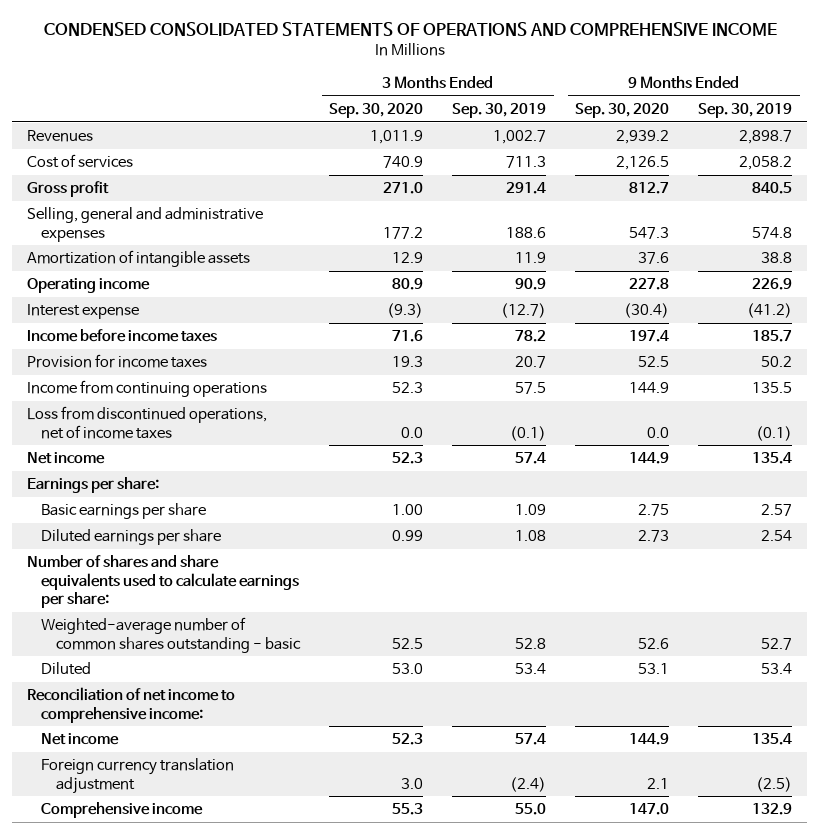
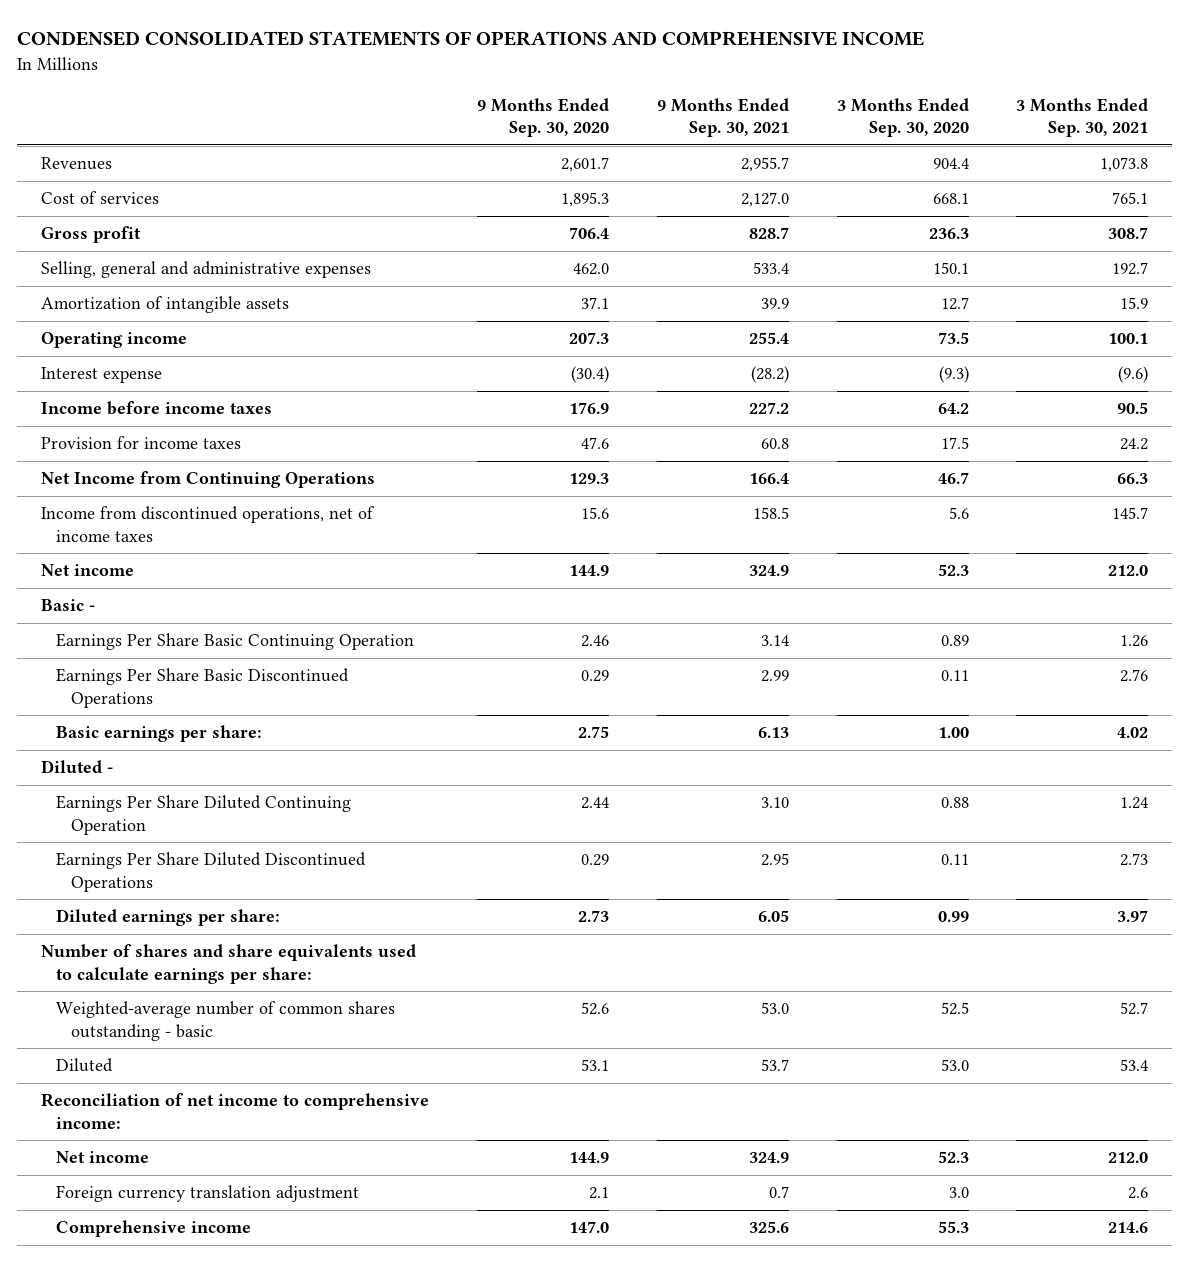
[452,103,547,119] Sep. 30, 2019 -> none
[698,103,793,119] Sep. 30, 2019 -> none
none -> [656,97,789,138] 9 Months Ended Sep. 30, 2021
none -> [1016,97,1149,138] 3 Months Ended Sep. 30, 2021
[370,130,424,145] 1,011.9 -> [932,158,969,170] 904.4
[616,130,670,145] 2,939.2 -> [561,157,610,173] 2,601.7
[383,156,424,169] 740.9 -> [932,193,969,205] 668.1
[616,156,670,171] 2,126.5 -> [561,192,610,208] 1,895.3
[383,182,424,195] 271.0 -> [928,228,969,240] 236.3
[629,182,670,195] 812.7 -> [569,227,610,240] 706.4
[383,226,424,239] 177.2 -> [932,262,969,275] 150.1
[629,226,670,239] 547.3 -> [573,263,610,276] 462.0
[392,252,424,264] 12.9 -> [940,297,969,311] 12.7
[638,252,670,265] 37.6 -> [581,297,610,310] 37.1
[392,278,424,291] 80.9 -> [937,332,969,345] 73.5
[629,278,670,291] 227.8 -> [569,332,610,345] 207.3
[392,330,424,343] 71.6 -> [937,403,969,415] 64.2
[629,330,670,343] 197.4 -> [569,402,610,415] 176.9
[392,356,424,368] 19.3 -> [940,437,969,450] 17.5
[638,356,670,368] 52.5 -> [581,437,610,450] 47.6
[26,380,267,398] Income from continuing operations -> [41,471,376,489] Net Income from Continuing Operations
[392,382,424,394] 52.3 -> [937,472,969,485] 46.7
[629,382,670,394] 144.9 -> [569,473,610,485] 129.3
[26,406,267,439] Loss from discontinued operations, net of income taxes -> [41,506,376,542] Income from discontinued operations, net of income taxes
[401,426,424,438] 0.0 -> [948,507,969,520] 5.6
[647,426,670,438] 0.0 -> [581,507,610,520] 15.6
[26,477,159,494] Earnings per share: -> [41,599,96,612] Basic -
none -> [56,633,415,651] Earnings Per Share Basic Continuing Operation
none -> [56,668,350,708] Earnings Per Share Basic Discontinued Operations
[41,503,207,520] Basic earnings per share -> [56,725,263,743] Basic earnings per share:
none -> [41,760,114,774] Diluted -
none -> [56,795,352,835] Earnings Per Share Diluted Continuing Operation
none -> [56,852,367,892] Earnings Per Share Diluted Discontinued Operations
[41,529,222,546] Diluted earnings per share -> [56,909,281,927] Diluted earnings per share:

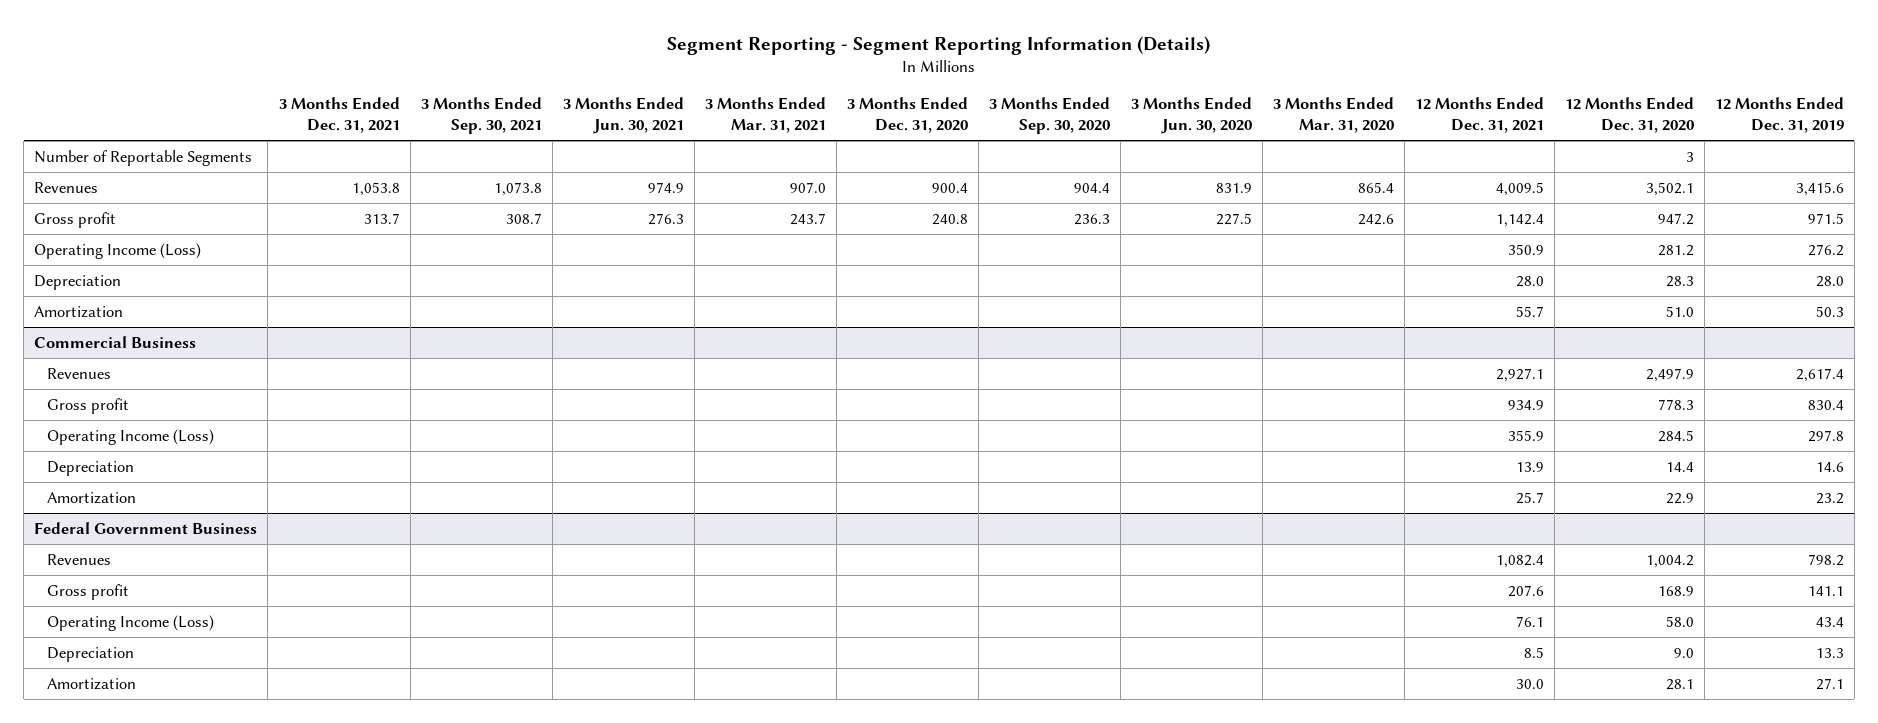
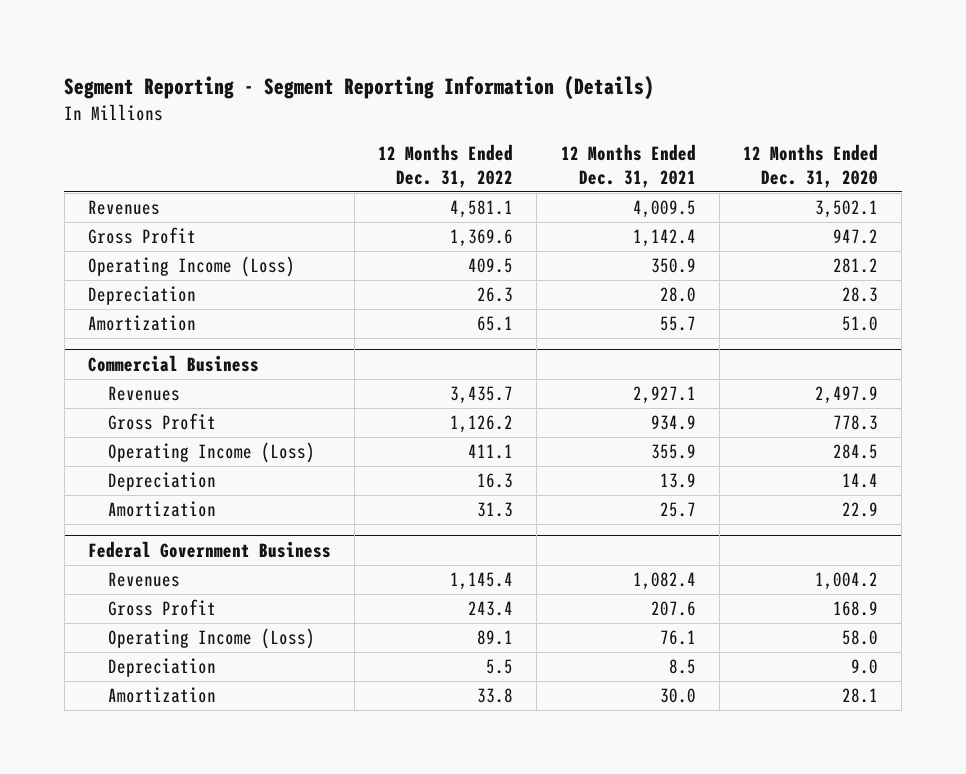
[278,97,400,134] 3 Months Ended Dec. 31, 2021 -> none
[420,97,542,135] 3 Months Ended Sep. 30, 2021 -> none
[562,97,684,135] 3 Months Ended Jun. 30, 2021 -> none
[704,97,826,134] 3 Months Ended Mar. 31, 2021 -> none
[846,97,968,134] 3 Months Ended Dec. 31, 2020 -> none
[988,97,1110,135] 3 Months Ended Sep. 30, 2020 -> none
[1130,97,1252,135] 3 Months Ended Jun. 30, 2020 -> none
[1272,97,1394,134] 3 Months Ended Mar. 31, 2020 -> none
[1714,97,1844,134] 12 Months Ended Dec. 31, 2019 -> none
none -> [378,144,514,188] 12 Months Ended Dec. 31, 2022
[34,149,253,166] Number of Reportable Segments -> none
[34,211,117,228] Gross profit -> [87,227,196,245] Gross Profit
[46,397,129,414] Gross profit -> [108,413,217,431] Gross Profit
[46,583,129,600] Gross profit -> [108,599,217,617] Gross Profit

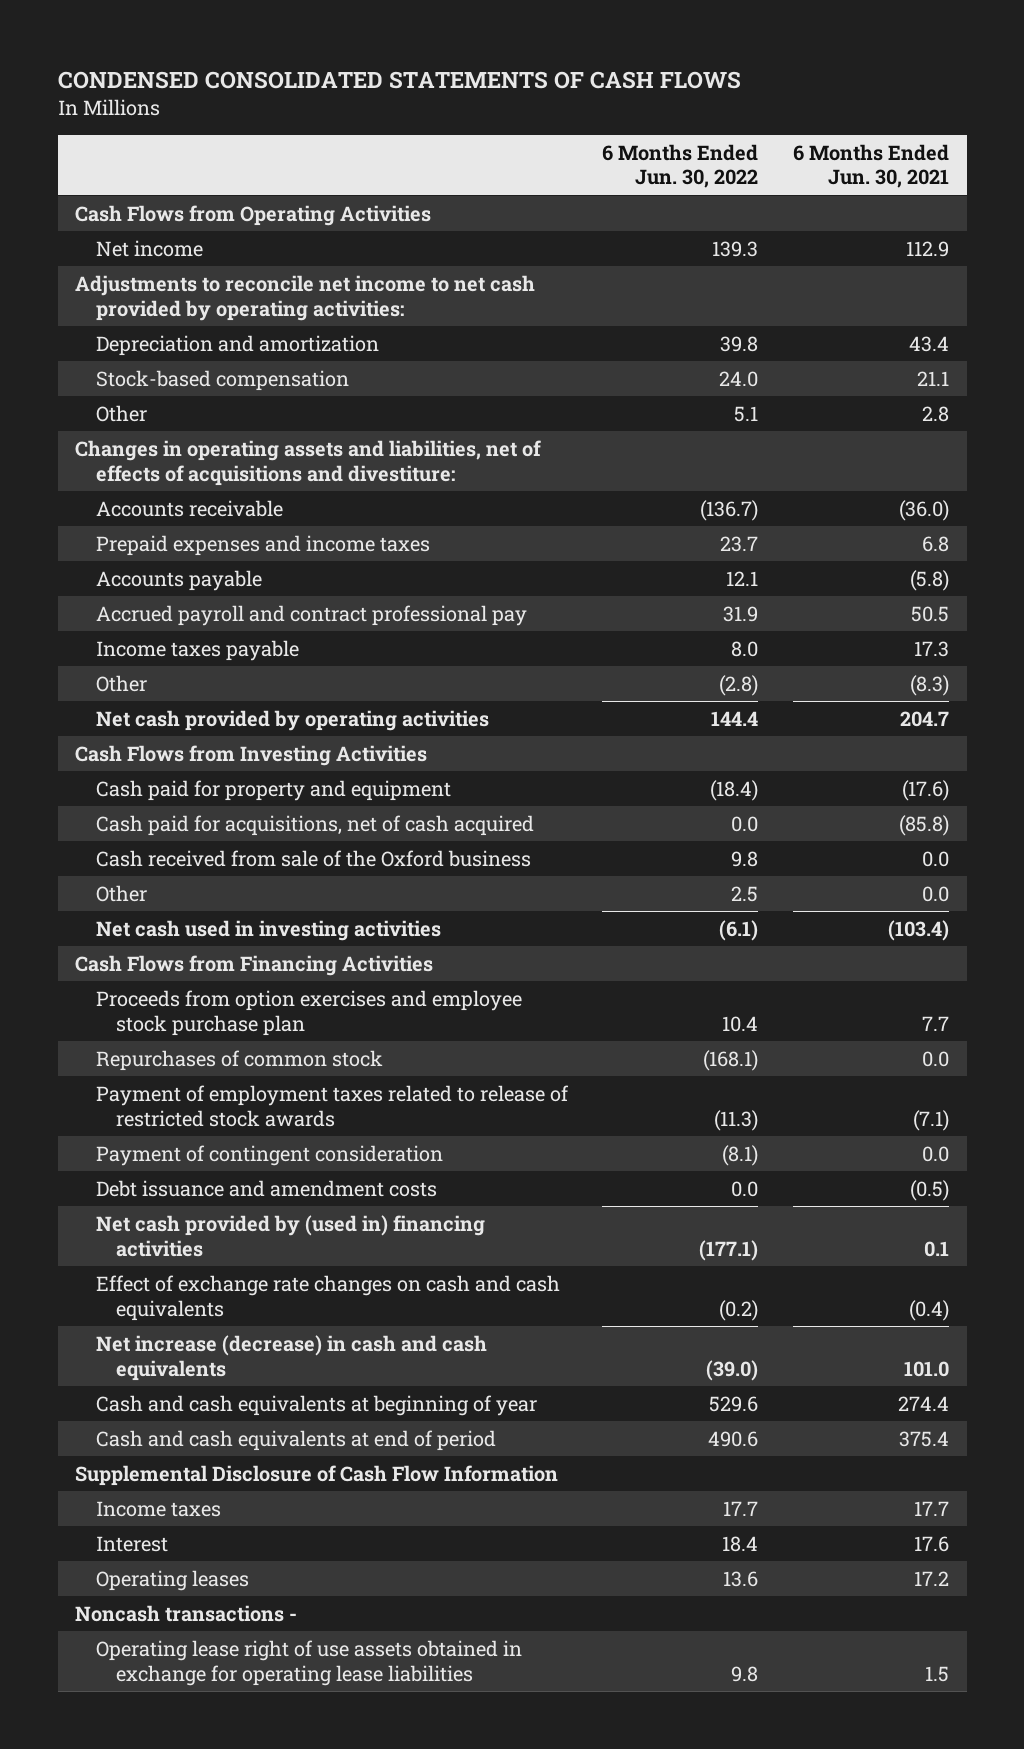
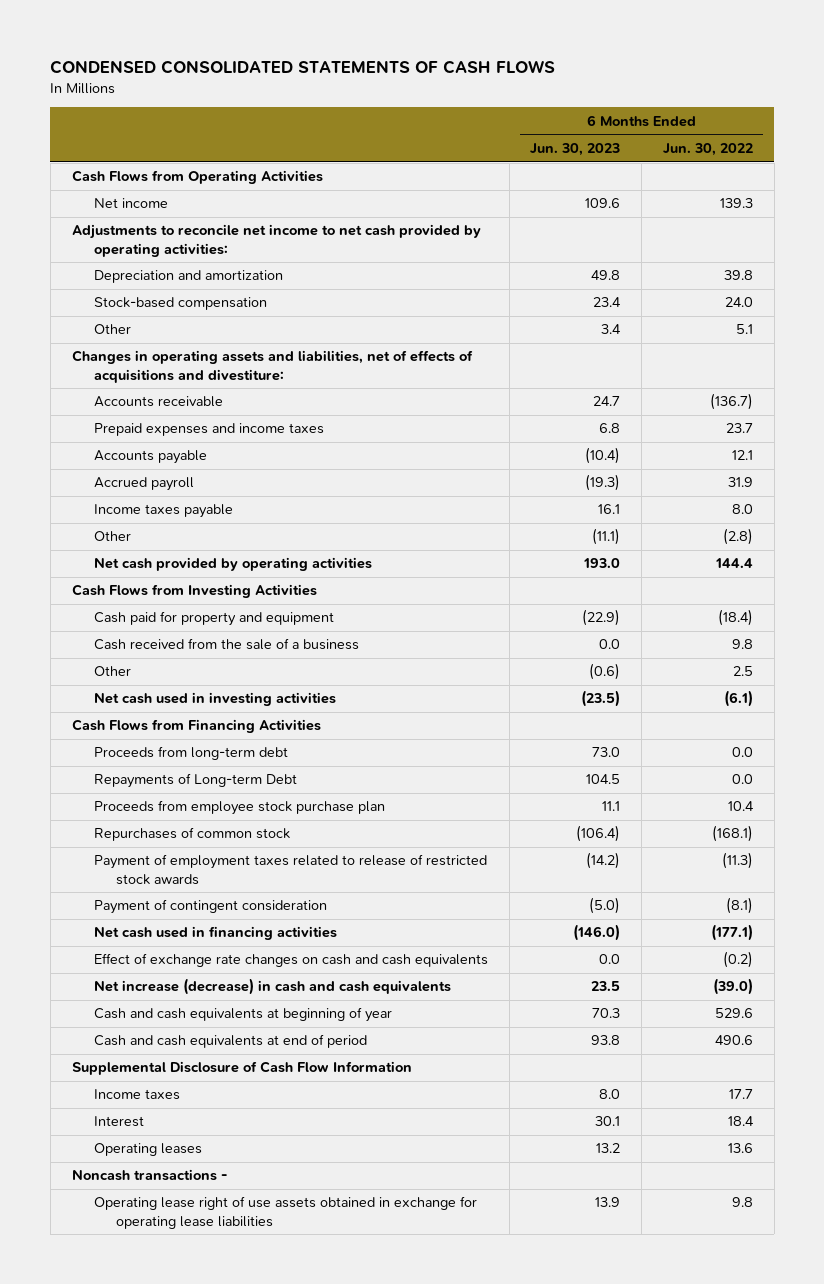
[793,143,950,189] 6 Months Ended Jun. 30, 2021 -> none
none -> [530,143,621,157] Jun. 30, 2023
[95,604,527,626] Accrued payroll and contract professional pay -> [94,477,195,492] Accrued payroll
[95,814,534,836] Cash paid for acquisitions, net of cash acquired -> none
[95,849,531,867] Cash received from sale of the Oxford business -> [94,638,360,651] Cash received from the sale of a business
none -> [94,746,289,761] Proceeds from long-term debt
none -> [94,773,298,789] Repayments of Long-term Debt
[95,989,522,1036] Proceeds from option exercises and employee stock purchase plan -> [94,800,386,816] Proceeds from employee stock purchase plan
[95,1179,437,1197] Debt issuance and amendment costs -> none
[95,1214,485,1257] Net cash provided by (used in) financing activities -> [94,926,338,941] Net cash used in financing activities

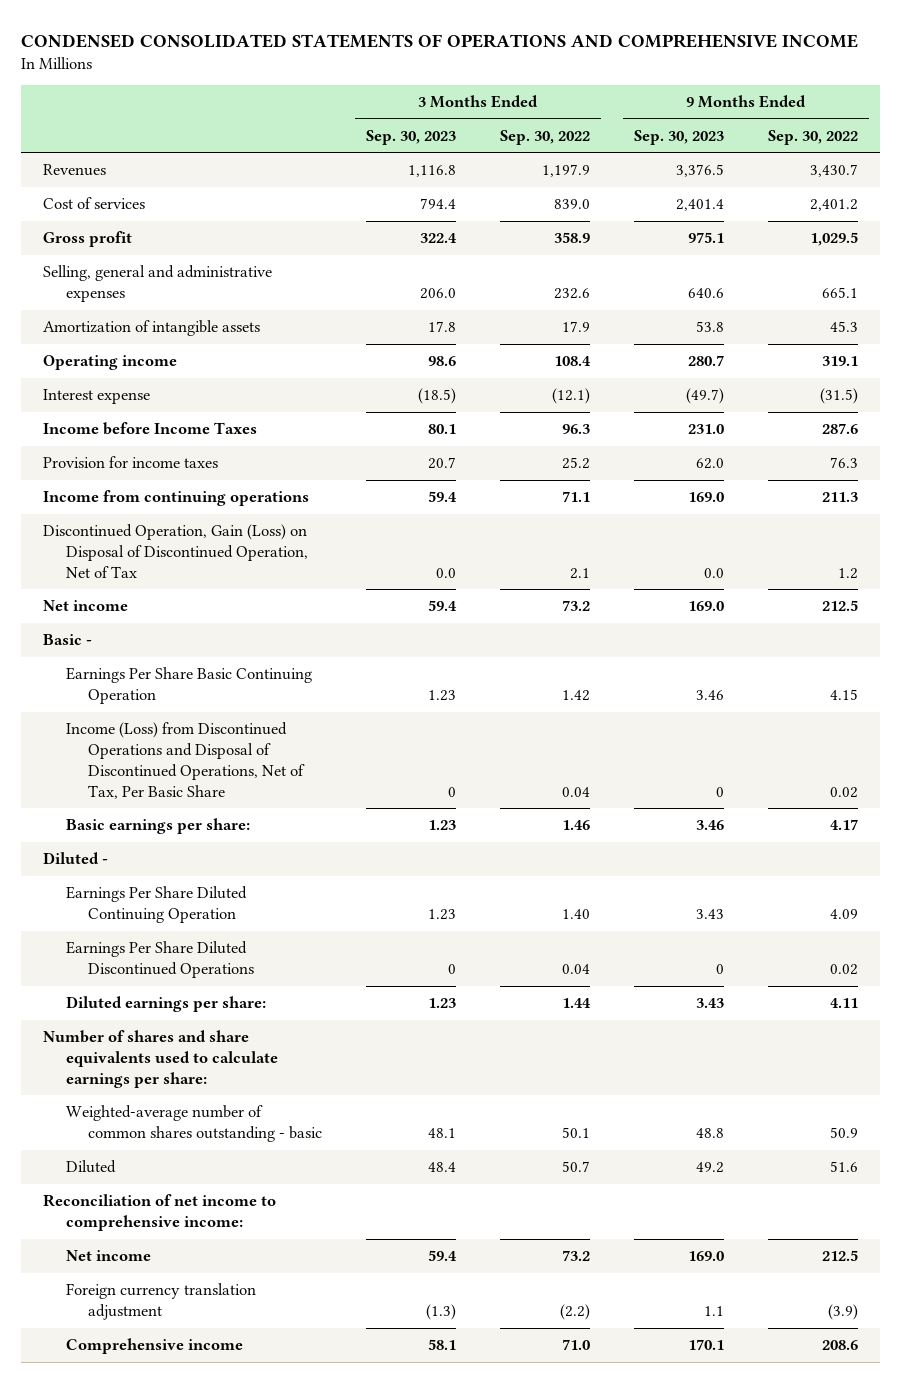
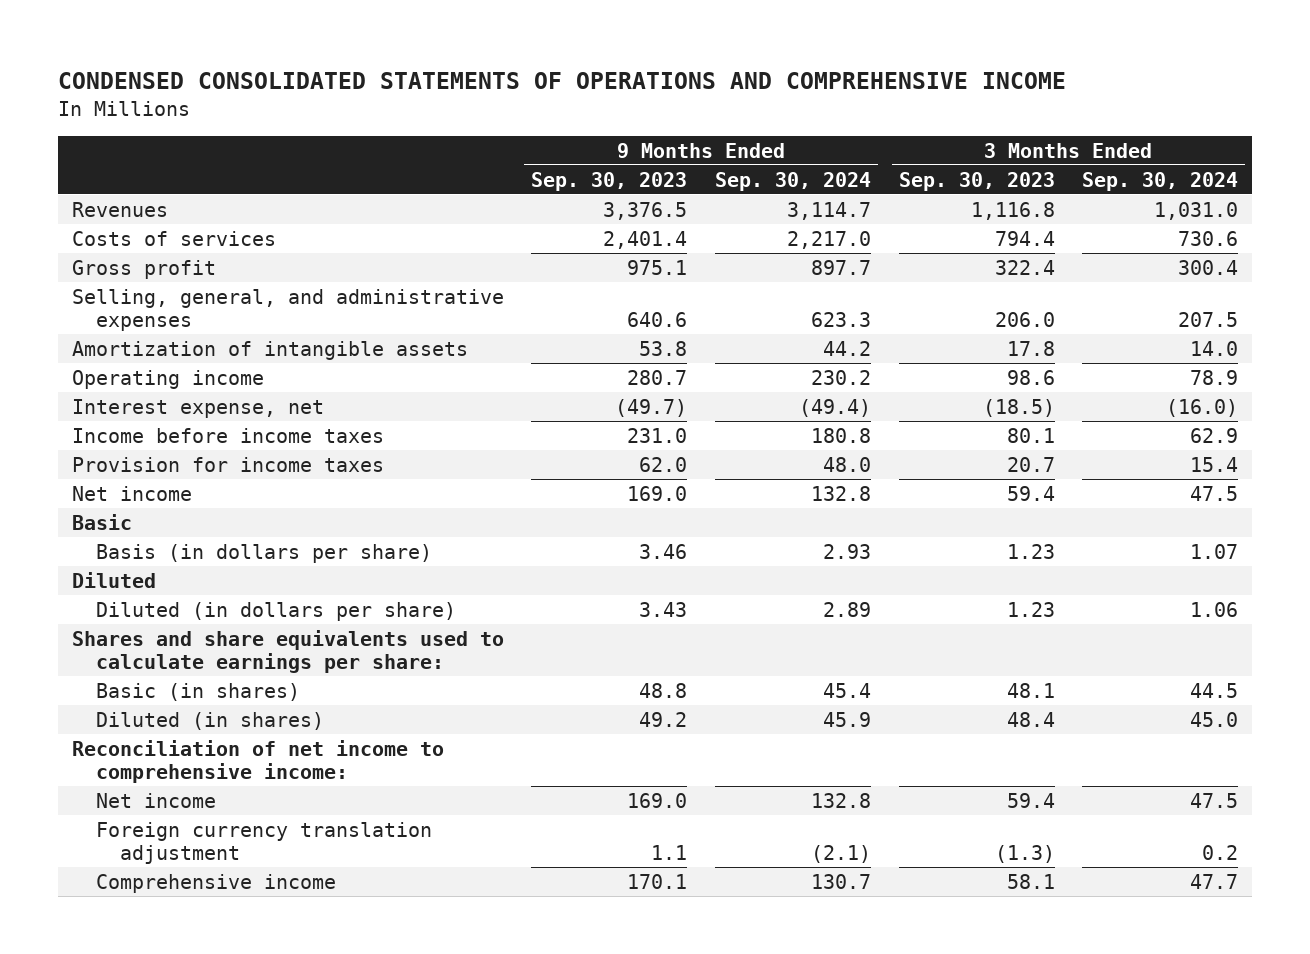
[500,129,591,145] Sep. 30, 2022 -> none
[768,129,859,145] Sep. 30, 2022 -> none
none -> [714,171,871,191] Sep. 30, 2024
none -> [1082,171,1239,191] Sep. 30, 2024
[43,197,146,210] Cost of services -> [71,230,276,246] Costs of services
[43,265,273,303] Selling, general and administrative expenses -> [71,288,504,332] Selling, general, and administrative expenses
[43,389,151,405] Interest expense -> [71,398,324,418] Interest expense, net
[43,422,258,436] Income before Income Taxes -> [71,427,384,443] Income before income taxes
[43,490,310,507] Income from continuing operations -> none
[43,524,308,578] Discontinued Operation, Gain (Loss) on Disposal of Discontinued Operation, Net of Tax -> none
[65,667,312,705] Earnings Per Share Basic Continuing Operation -> none
[65,722,306,799] Income (Loss) from Discontinued Operations and Disposal of Discontinued Operations, Net of Tax, Per Basic Share -> none
[65,886,247,924] Earnings Per Share Diluted Continuing Operation -> none
[65,941,255,979] Earnings Per Share Diluted Discontinued Operations -> none
[43,634,93,646] Basic - -> [71,513,132,530] Basic
[65,818,250,835] Basic earnings per share: -> [95,543,432,563] Basis (in dollars per share)
[43,852,109,865] Diluted - -> [71,571,156,588] Diluted
[65,996,266,1013] Diluted earnings per share: -> [95,601,456,621] Diluted (in dollars per share)
[43,1030,278,1088] Number of shares and share equivalents used to calculate earnings per share: -> [71,629,504,674] Shares and share equivalents used to calculate earnings per share:
[65,1105,323,1143] Weighted-average number of common shares outstanding - basic -> [95,682,300,701] Basic (in shares)
[65,1160,116,1174] Diluted -> [95,711,324,730] Diluted (in shares)

